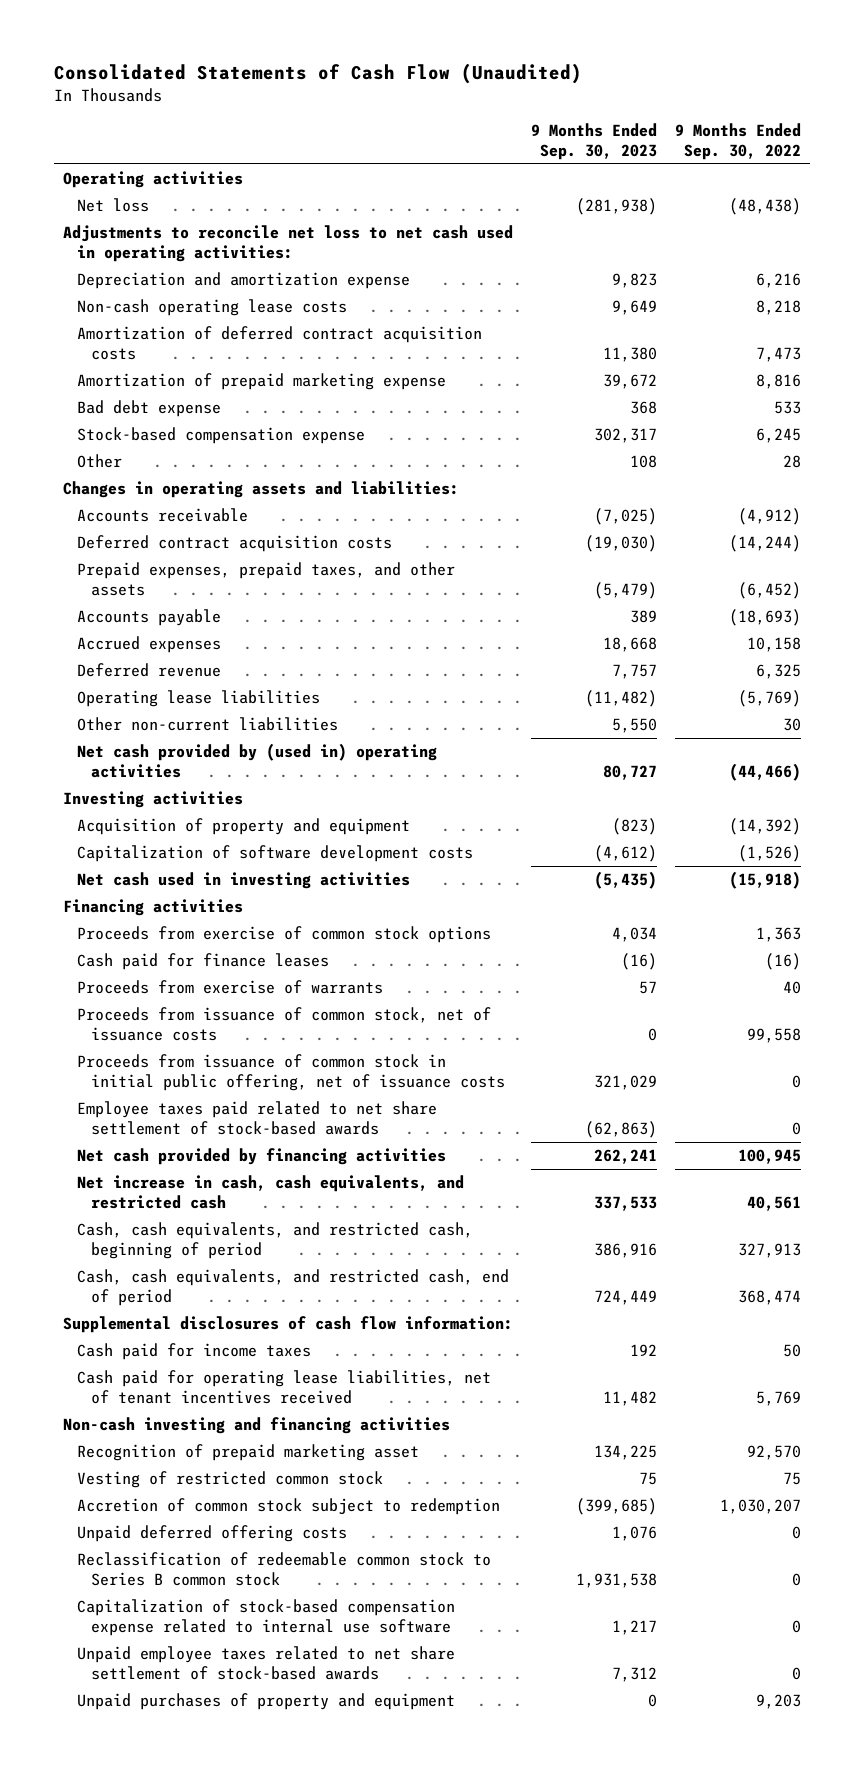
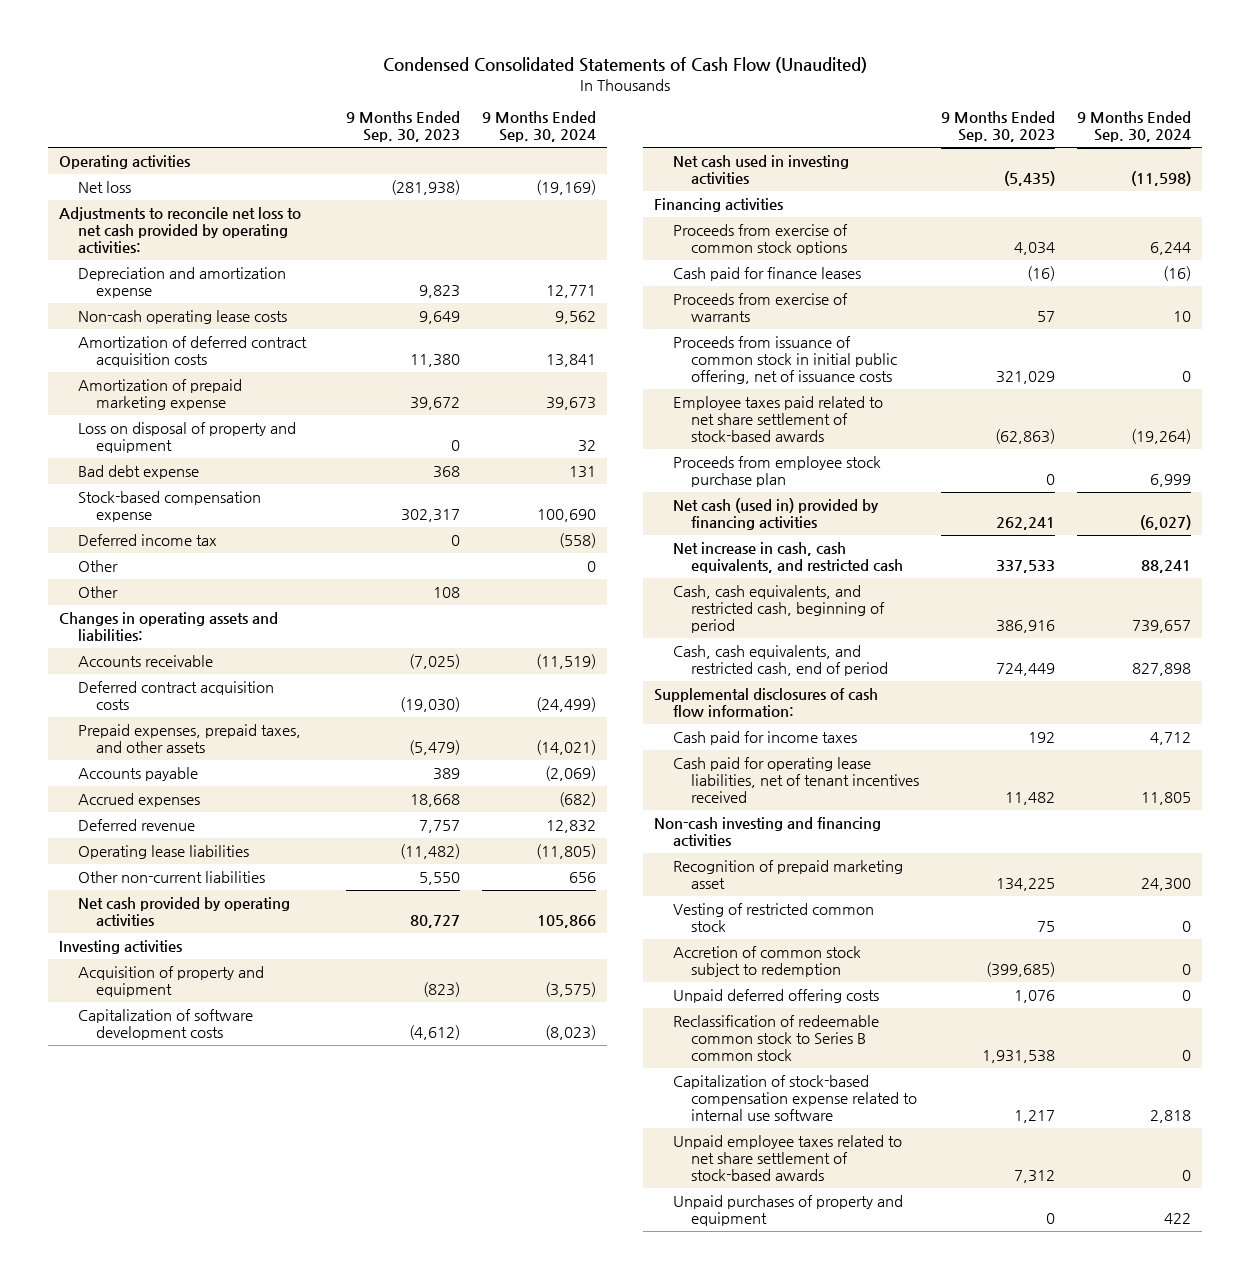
[53,62,582,84] Consolidated Statements of Cash Flow (Unaudited) -> [383,57,868,74] Condensed Consolidated Statements of Cash Flow (Unaudited)
[675,123,802,160] 9 Months Ended Sep. 30, 2022 -> none
none -> [482,111,597,143] 9 Months Ended Sep. 30, 2024
[62,225,513,262] Adjustments to reconcile net loss to net cash used in operating activities: -> [59,206,302,254] Adjustments to reconcile net loss to net cash provided by operating activities:
none -> [77,421,296,454] Loss on disposal of property and equipment
none -> [77,533,217,546] Deferred income tax
none -> [77,559,118,572] Other
[76,743,437,778] Net cash provided by (used in) operating activities -> [77,896,290,927] Net cash provided by operating activities
[76,1007,491,1041] Proceeds from issuance of common stock, net of issuance costs -> none
none -> [672,455,881,488] Proceeds from employee stock purchase plan
[76,1148,446,1166] Net cash provided by financing activities -> [672,497,879,531] Net cash (used in) provided by financing activities

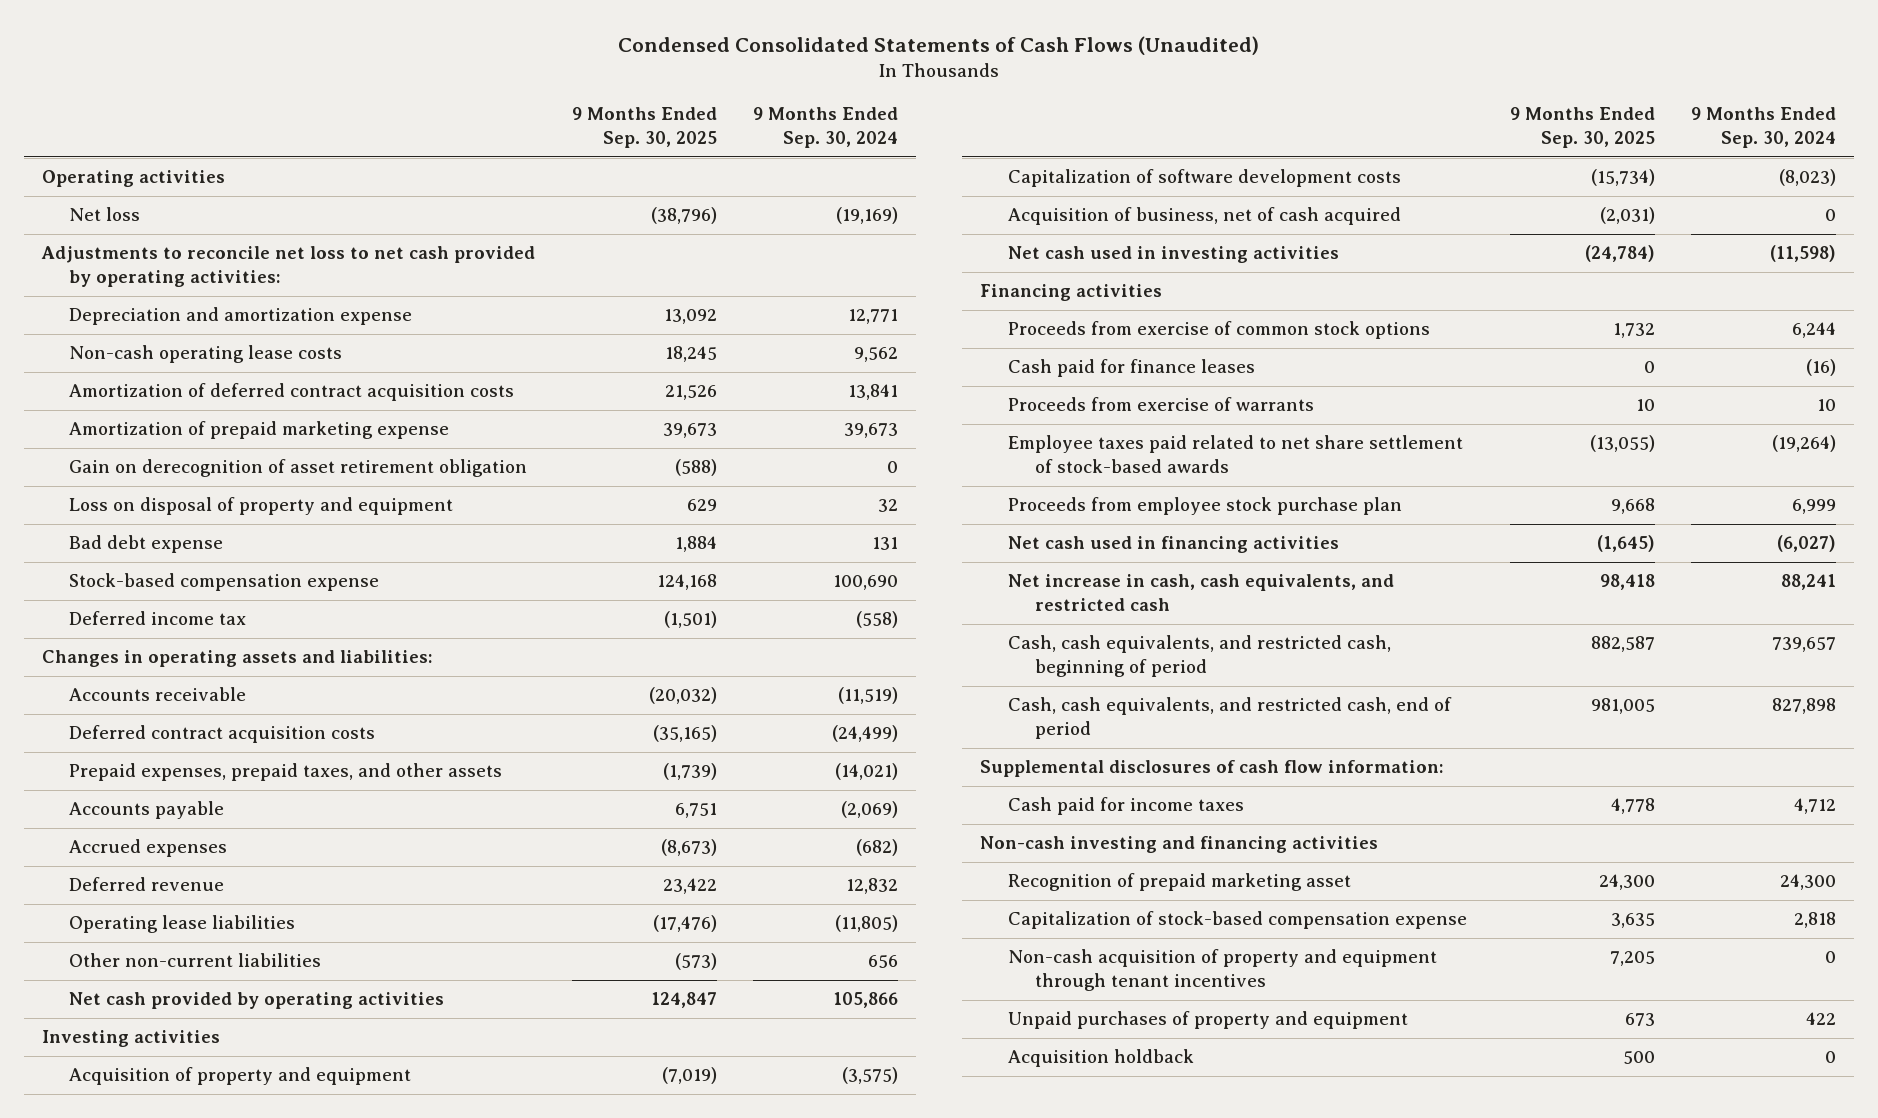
[383,57,868,74] Condensed Consolidated Statements of Cash Flow (Unaudited) -> [618,36,1260,56] Condensed Consolidated Statements of Cash Flows (Unaudited)
[346,111,461,143] 9 Months Ended Sep. 30, 2023 -> none
none -> [571,107,717,148] 9 Months Ended Sep. 30, 2025
none -> [69,459,528,478] Gain on derecognition of asset retirement obligation
[77,559,118,572] Other -> none
[77,585,118,598] Other -> none
none -> [1007,207,1401,226] Acquisition of business, net of cash acquired
[672,335,898,385] Proceeds from issuance of common stock in initial public offering, net of issuance costs -> none
[672,497,879,531] Net cash (used in) provided by financing activities -> [1007,536,1339,554] Net cash used in financing activities
[672,756,920,804] Cash paid for operating lease liabilities, net of tenant incentives received -> none
[672,902,874,933] Vesting of restricted common stock -> none
[672,945,861,978] Accretion of common stock subject to redemption -> none
[672,988,879,1003] Unpaid deferred offering costs -> none
[672,1014,879,1062] Reclassification of redeemable common stock to Series B common stock -> none
[672,1134,902,1182] Unpaid employee taxes related to net share settlement of stock-based awards -> none
[672,1074,918,1122] Capitalization of stock-based compensation expense related to internal use software -> [1007,911,1467,930] Capitalization of stock-based compensation expense
none -> [1007,949,1437,991] Non-cash acquisition of property and equipment through tenant incentives
none -> [1007,1049,1194,1068] Acquisition holdback

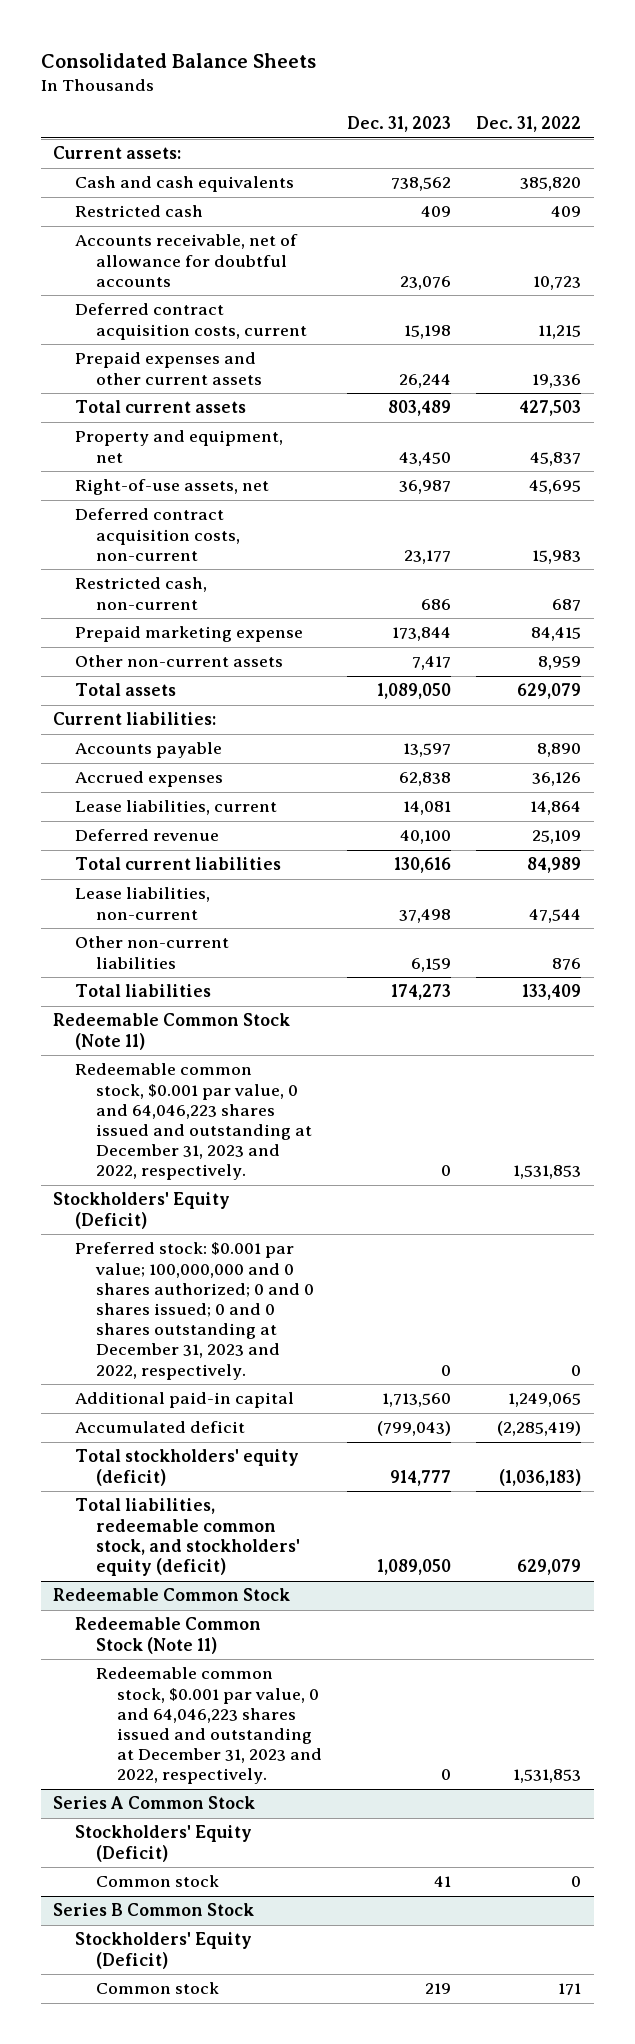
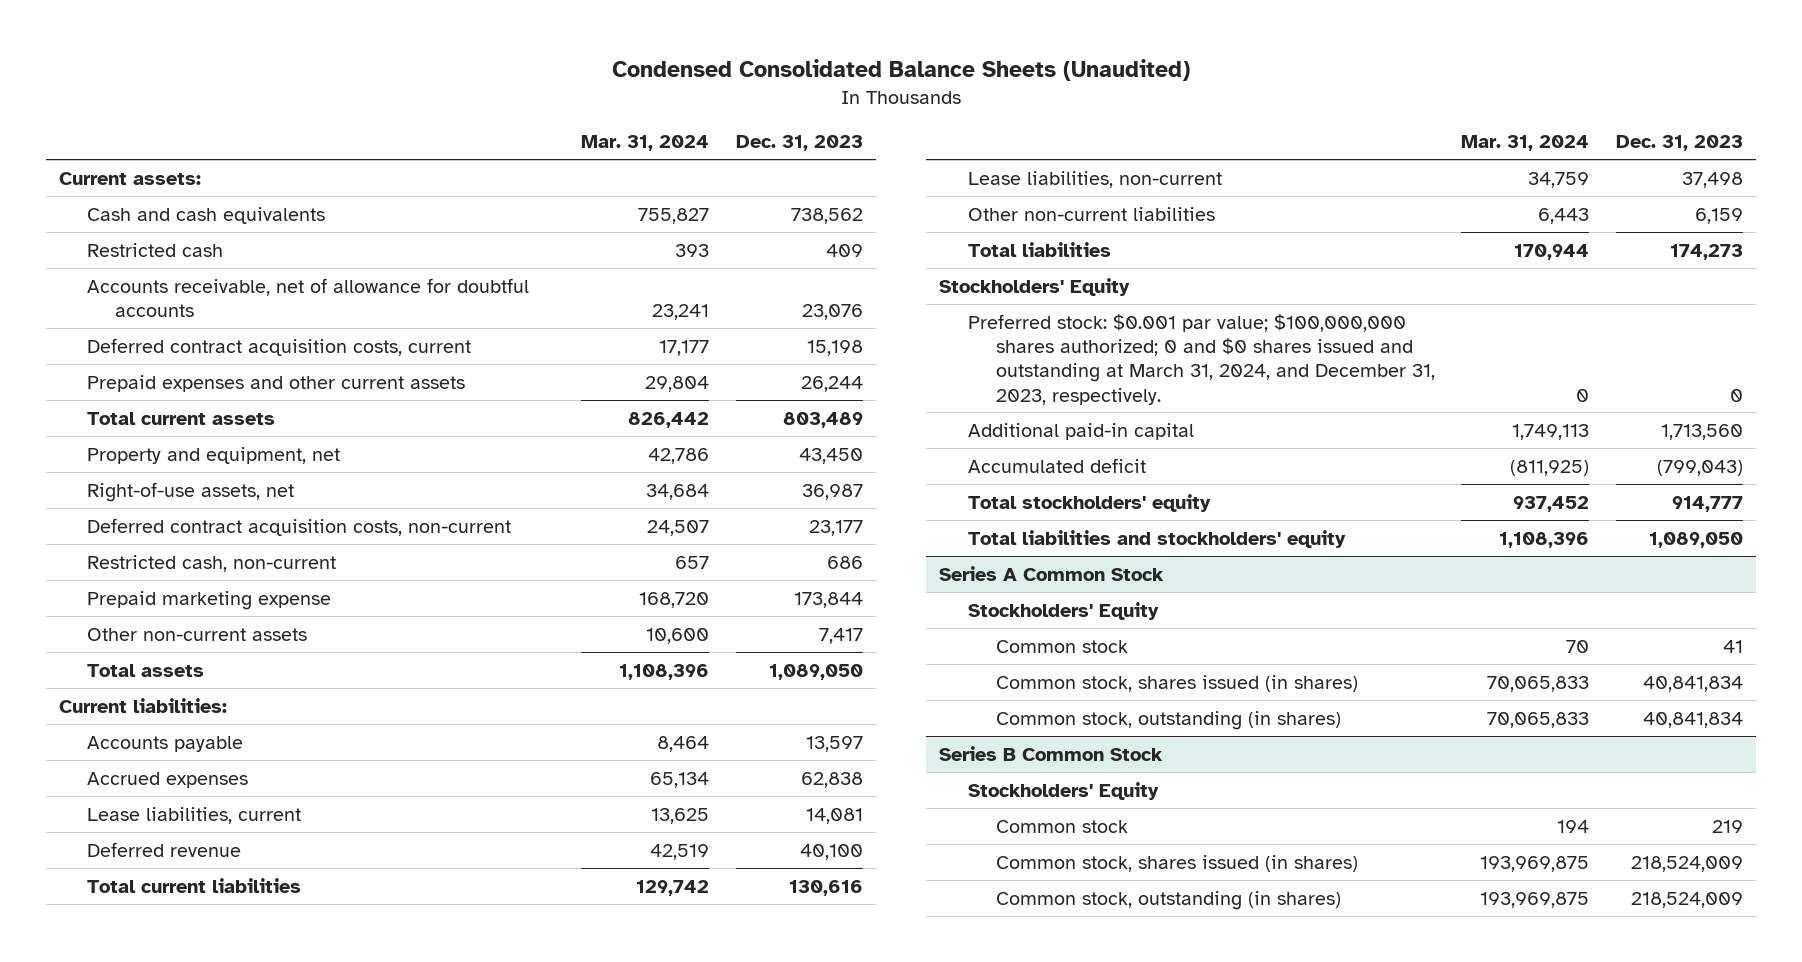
[40,52,316,68] Consolidated Balance Sheets -> [611,58,1190,81] Condensed Consolidated Balance Sheets (Unaudited)
[476,116,582,133] Dec. 31, 2022 -> none
none -> [581,135,710,152] Mar. 31, 2024
[53,1013,291,1050] Redeemable Common Stock (Note 11) -> none
[74,1063,312,1181] Redeemable common stock, $0.001 par value, 0 and 64,046,223 shares issued and outstanding at December 31, 2023 and 2022, respectively. -> none
[53,1192,231,1229] Stockholders' Equity (Deficit) -> [939,277,1131,296] Stockholders' Equity
[74,1242,314,1380] Preferred stock: $0.001 par value; 100,000,000 and 0 shares authorized; 0 and 0 shares issued; 0 and 0 shares outstanding at December 31, 2023 and 2022, respectively. -> [967,313,1435,405] Preferred stock: $0.001 par value; $100,000,000 shares authorized; 0 and $0 shares issued and outstanding at March 31, 2024, and December 31, 2023, respectively.
[53,1588,291,1602] Redeemable Common Stock -> none
[74,1617,261,1654] Redeemable Common Stock (Note 11) -> none
[95,1667,322,1785] Redeemable common stock, $0.001 par value, 0 and 64,046,223 shares issued and outstanding at December 31, 2023 and 2022, respectively. -> none
[74,1449,299,1486] Total stockholders' equity (deficit) -> [967,493,1211,512] Total stockholders' equity
[74,1498,300,1577] Total liabilities, redeemable common stock, and stockholders' equity (deficit) -> [967,529,1346,548] Total liabilities and stockholders' equity
[74,1825,252,1862] Stockholders' Equity (Deficit) -> [967,601,1159,620] Stockholders' Equity
none -> [995,674,1358,692] Common stock, shares issued (in shares)
none -> [995,710,1341,730] Common stock, outstanding (in shares)
[74,1932,252,1969] Stockholders' Equity (Deficit) -> [967,781,1159,800] Stockholders' Equity
none -> [995,854,1358,872] Common stock, shares issued (in shares)
none -> [995,890,1341,910] Common stock, outstanding (in shares)

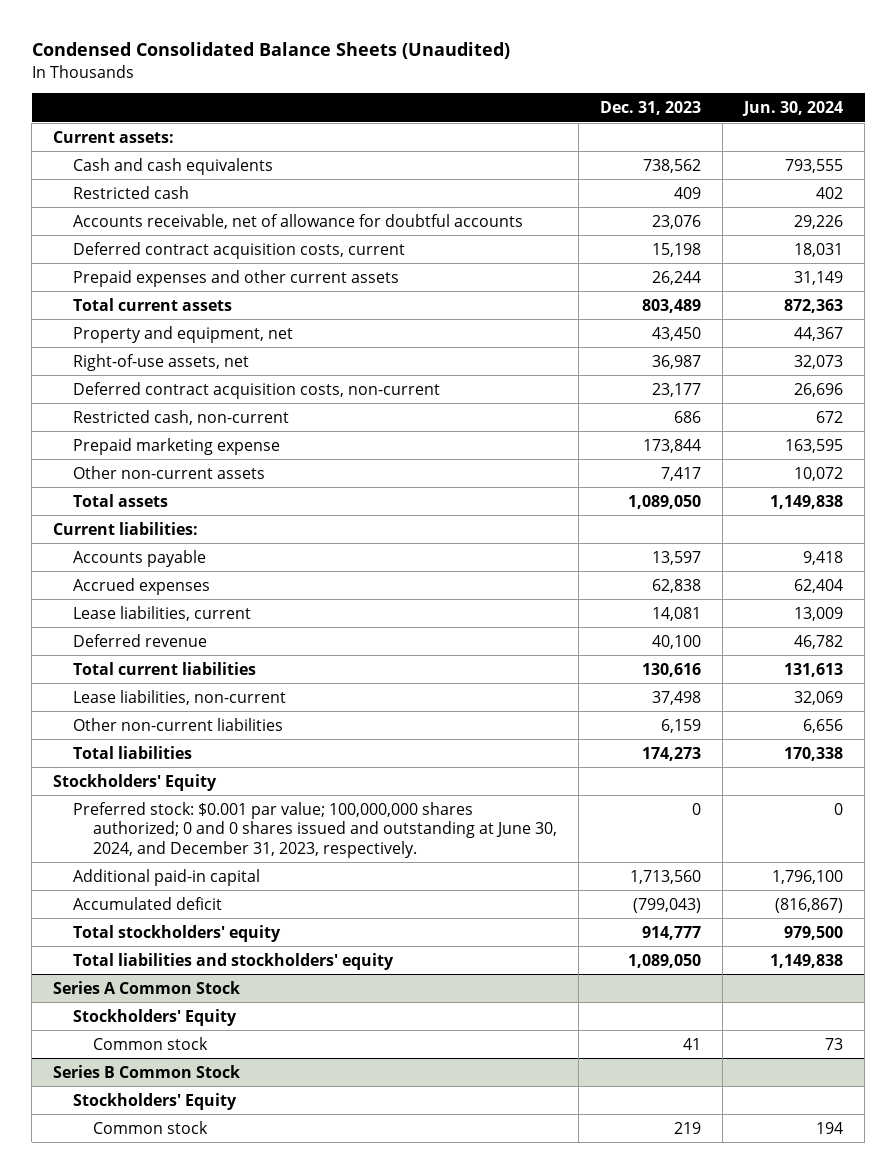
[581,135,710,152] Mar. 31, 2024 -> none
none -> [742,101,844,117] Jun. 30, 2024
[967,313,1435,405] Preferred stock: $0.001 par value; $100,000,000 shares authorized; 0 and $0 shares issued and outstanding at March 31, 2024, and December 31, 2023, respectively. -> [72,801,557,858] Preferred stock: $0.001 par value; 100,000,000 shares authorized; 0 and 0 shares issued and outstanding at June 30, 2024, and December 31, 2023, respectively.
[995,674,1358,692] Common stock, shares issued (in shares) -> none
[995,710,1341,730] Common stock, outstanding (in shares) -> none
[995,854,1358,872] Common stock, shares issued (in shares) -> none
[995,890,1341,910] Common stock, outstanding (in shares) -> none

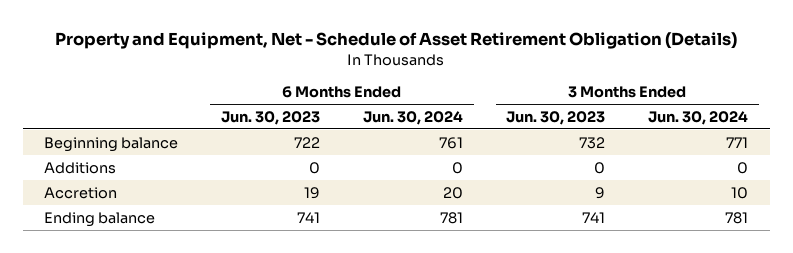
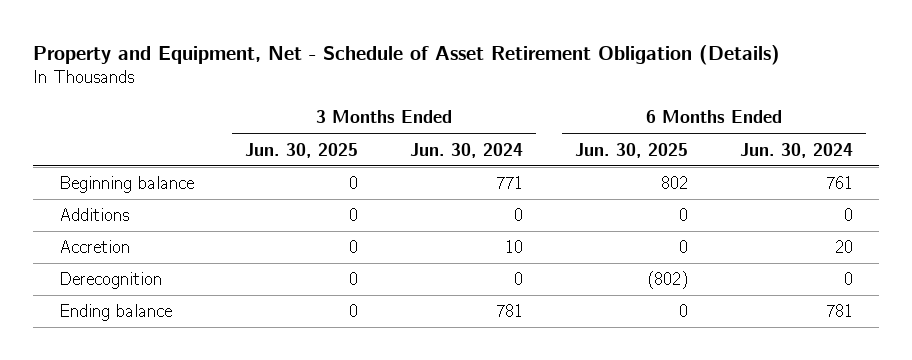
[221,110,321,125] Jun. 30, 2023 -> none
[506,110,606,125] Jun. 30, 2023 -> none
none -> [245,142,359,158] Jun. 30, 2025
none -> [575,142,689,158] Jun. 30, 2025
none -> [58,272,162,290] Derecognition

